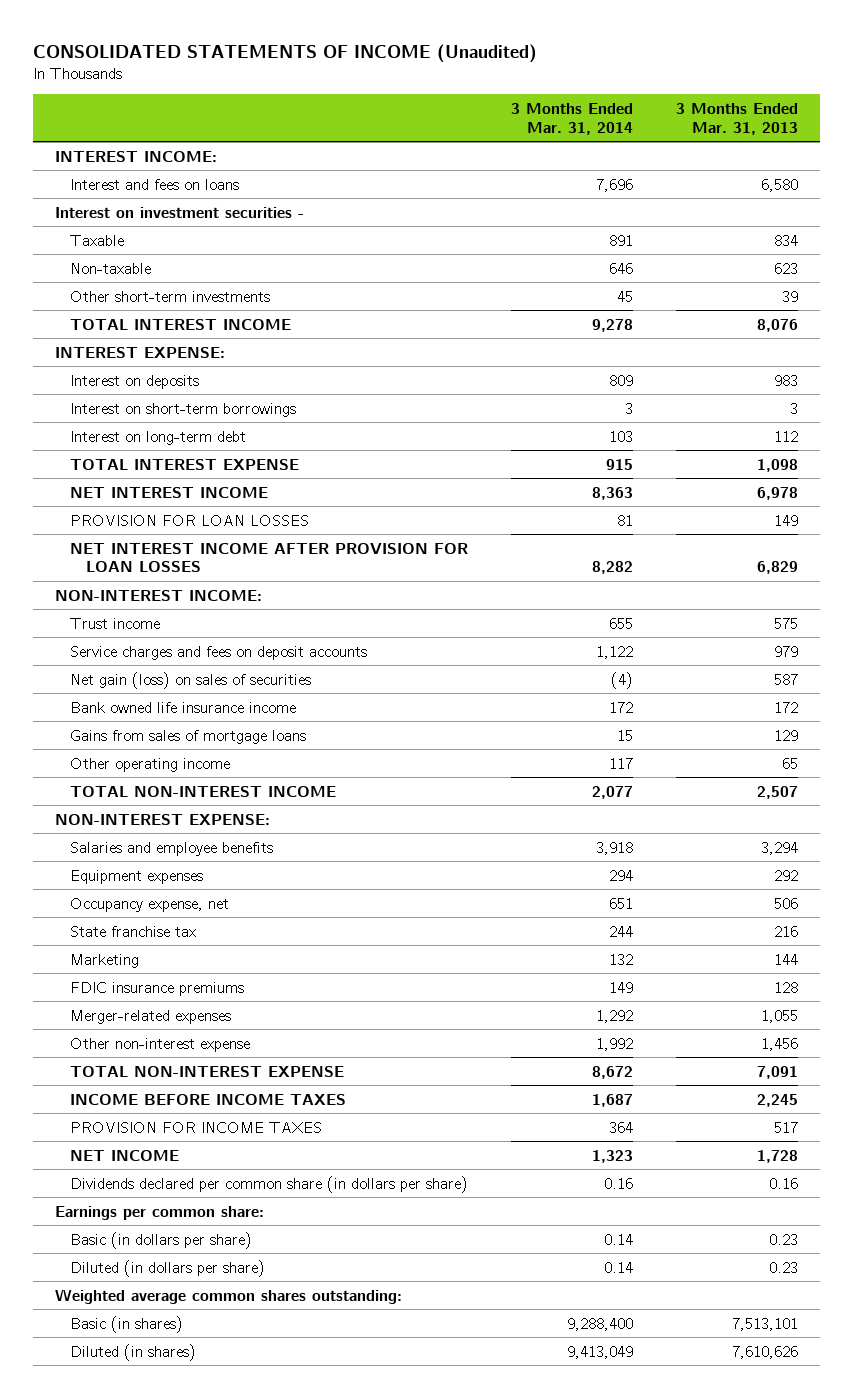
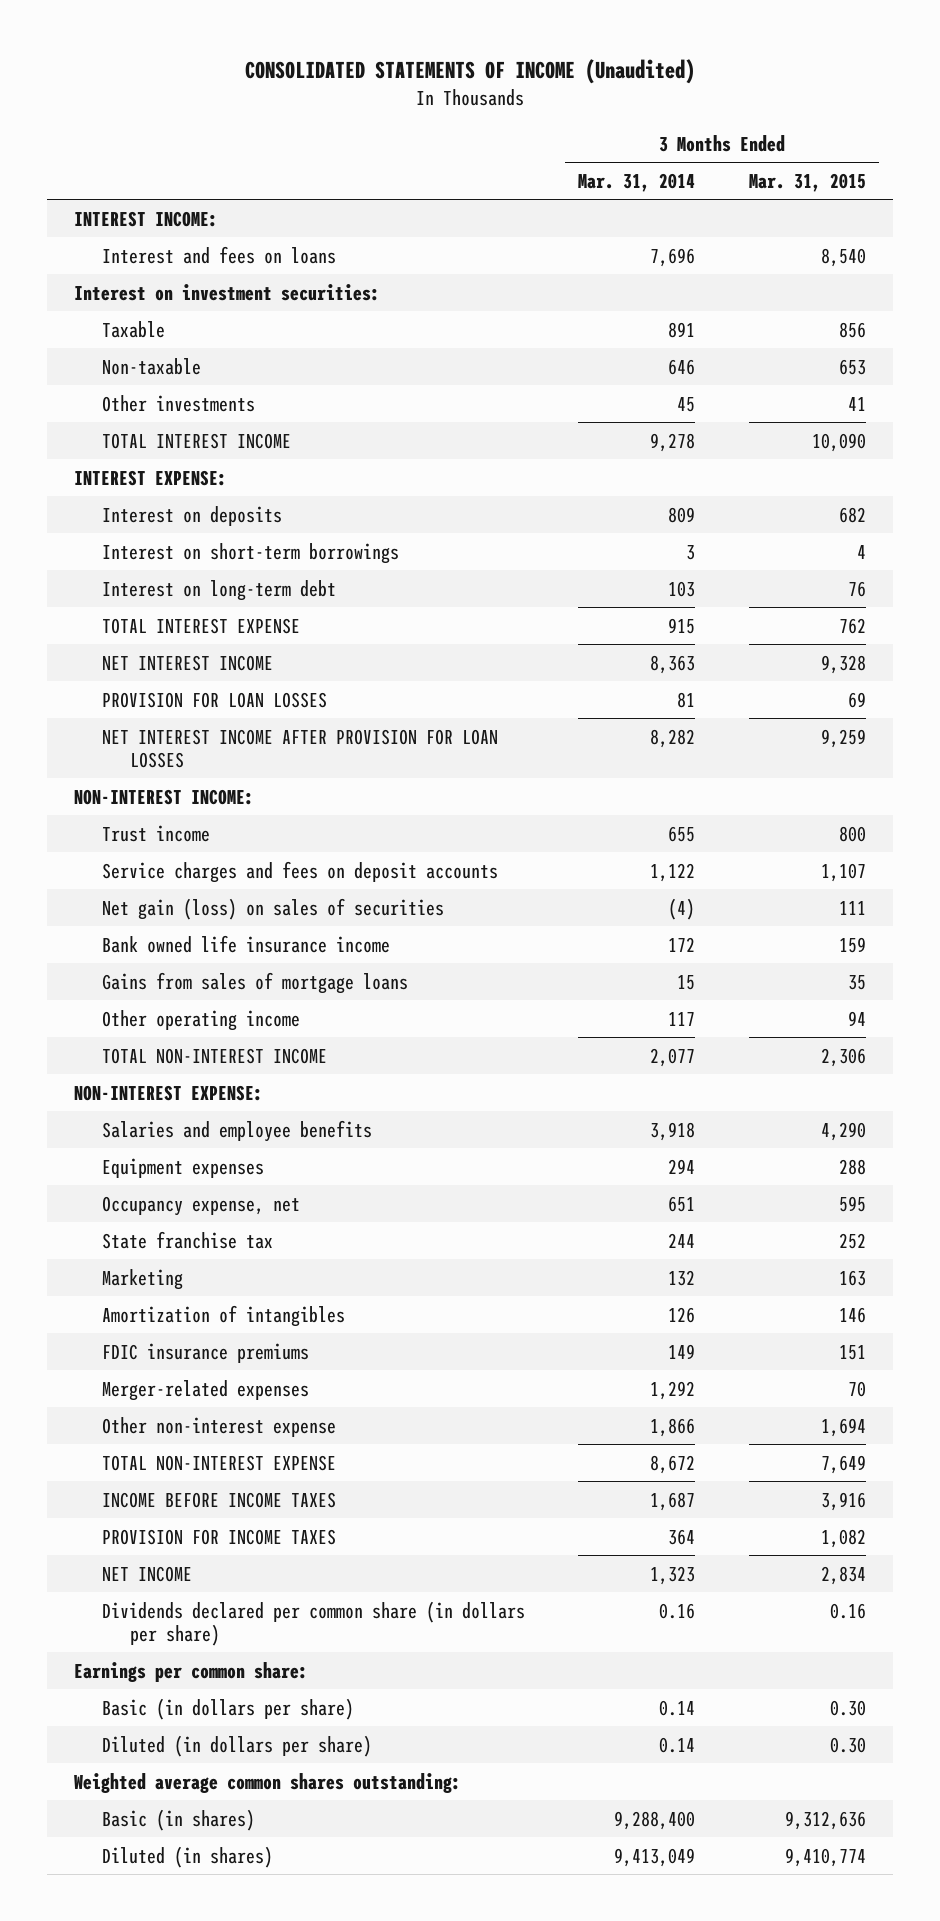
[676,102,799,135] 3 Months Ended Mar. 31, 2013 -> none
none -> [748,172,866,192] Mar. 31, 2015
[54,206,304,218] Interest on investment securities - -> [73,283,380,301] Interest on investment securities:
[70,290,271,302] Other short-term investments -> [101,394,255,412] Other investments
none -> [101,1304,345,1327] Amortization of intangibles
[596,1037,634,1051] 1,992 -> [650,1417,696,1437] 1,866

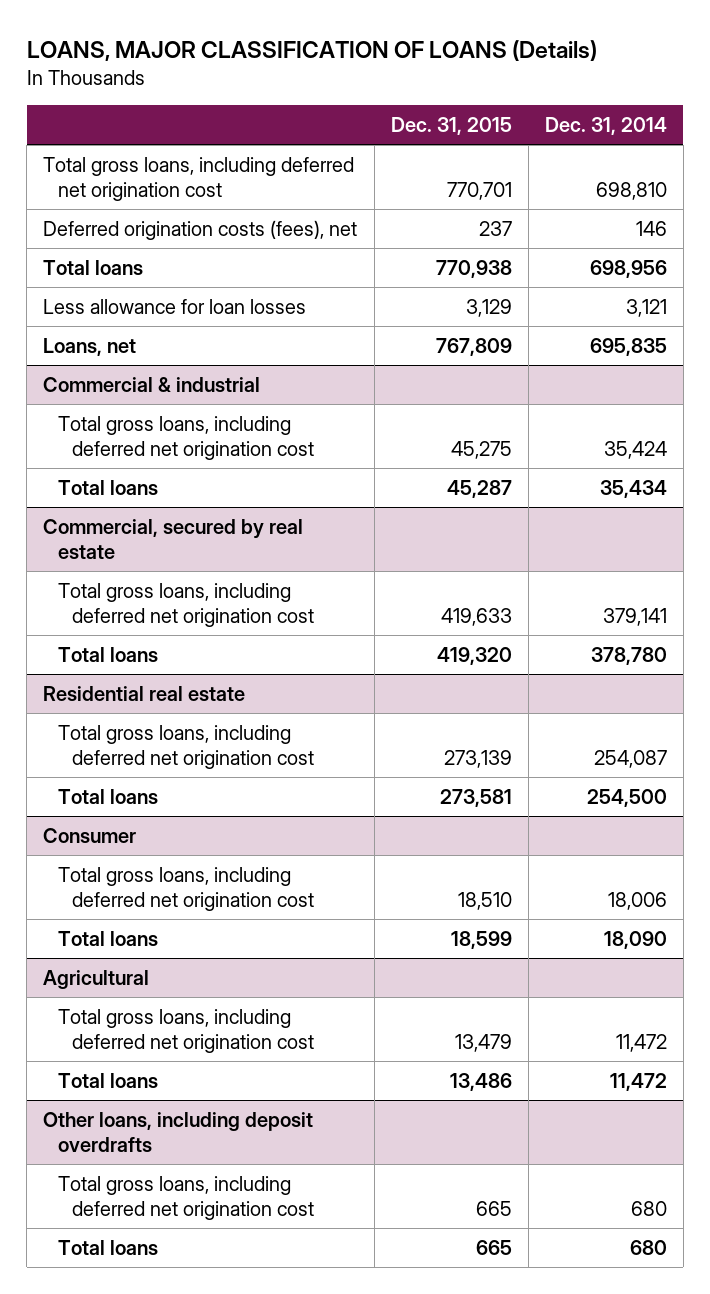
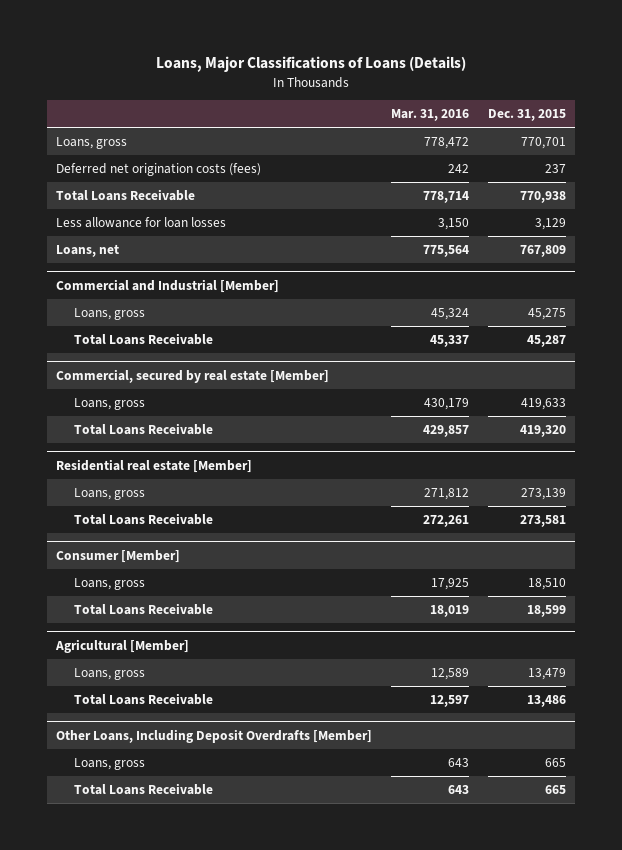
[26,40,597,62] LOANS, MAJOR CLASSIFICATION OF LOANS (Details) -> [156,56,467,73] Loans, Major Classifications of Loans (Details)
[544,117,667,136] Dec. 31, 2014 -> none
none -> [391,109,470,122] Mar. 31, 2016
[43,156,355,201] Total gross loans, including deferred net origination cost -> [56,137,128,150] Loans, gross
[43,219,358,240] Deferred origination costs (fees), net -> [56,163,262,177] Deferred net origination costs (fees)
[43,259,144,275] Total loans -> [56,189,196,202] Total Loans Receivable
[43,376,261,392] Commercial & industrial -> [56,278,280,293] Commercial and Industrial [Member]
[57,415,315,460] Total gross loans, including deferred net origination cost -> [74,308,146,321] Loans, gross
[57,479,158,495] Total loans -> [74,333,214,346] Total Loans Receivable
[43,518,304,559] Commercial, secured by real estate -> [56,368,330,383] Commercial, secured by real estate [Member]
[57,582,315,627] Total gross loans, including deferred net origination cost -> [74,398,146,411] Loans, gross
[57,646,158,662] Total loans -> [74,423,214,436] Total Loans Receivable
[43,685,246,701] Residential real estate -> [56,458,253,473] Residential real estate [Member]
[57,724,315,769] Total gross loans, including deferred net origination cost -> [74,488,146,501] Loans, gross
[57,788,158,804] Total loans -> [74,513,214,526] Total Loans Receivable
[43,827,137,843] Consumer -> [56,549,181,563] Consumer [Member]
[57,866,315,911] Total gross loans, including deferred net origination cost -> [74,578,146,591] Loans, gross
[57,930,158,946] Total loans -> [74,603,214,616] Total Loans Receivable
[43,969,150,989] Agricultural -> [55,638,190,653] Agricultural [Member]
[57,1008,315,1053] Total gross loans, including deferred net origination cost -> [74,668,146,681] Loans, gross
[57,1072,158,1088] Total loans -> [74,693,214,706] Total Loans Receivable
[43,1111,314,1152] Other loans, including deposit overdrafts -> [56,728,373,743] Other Loans, Including Deposit Overdrafts [Member]
[57,1175,315,1220] Total gross loans, including deferred net origination cost -> [74,758,146,771] Loans, gross
[57,1239,158,1255] Total loans -> [74,783,214,796] Total Loans Receivable

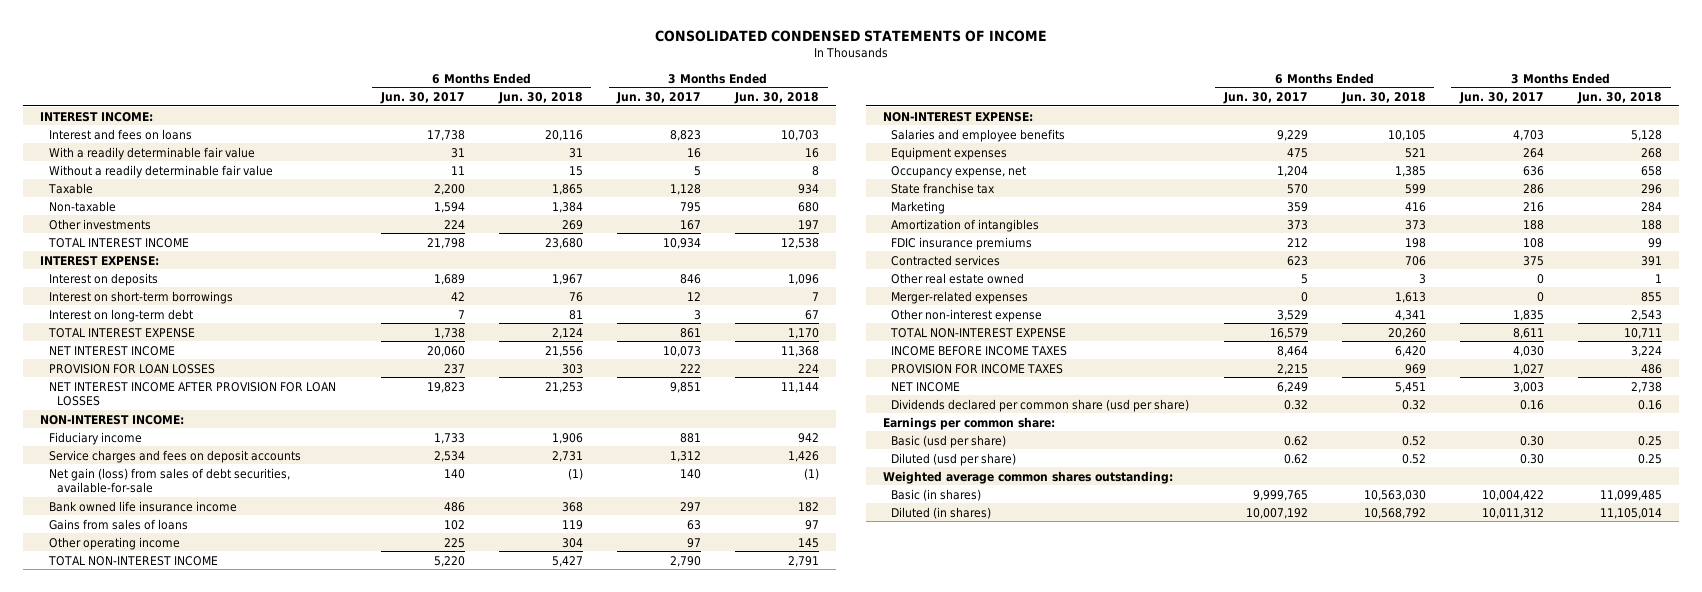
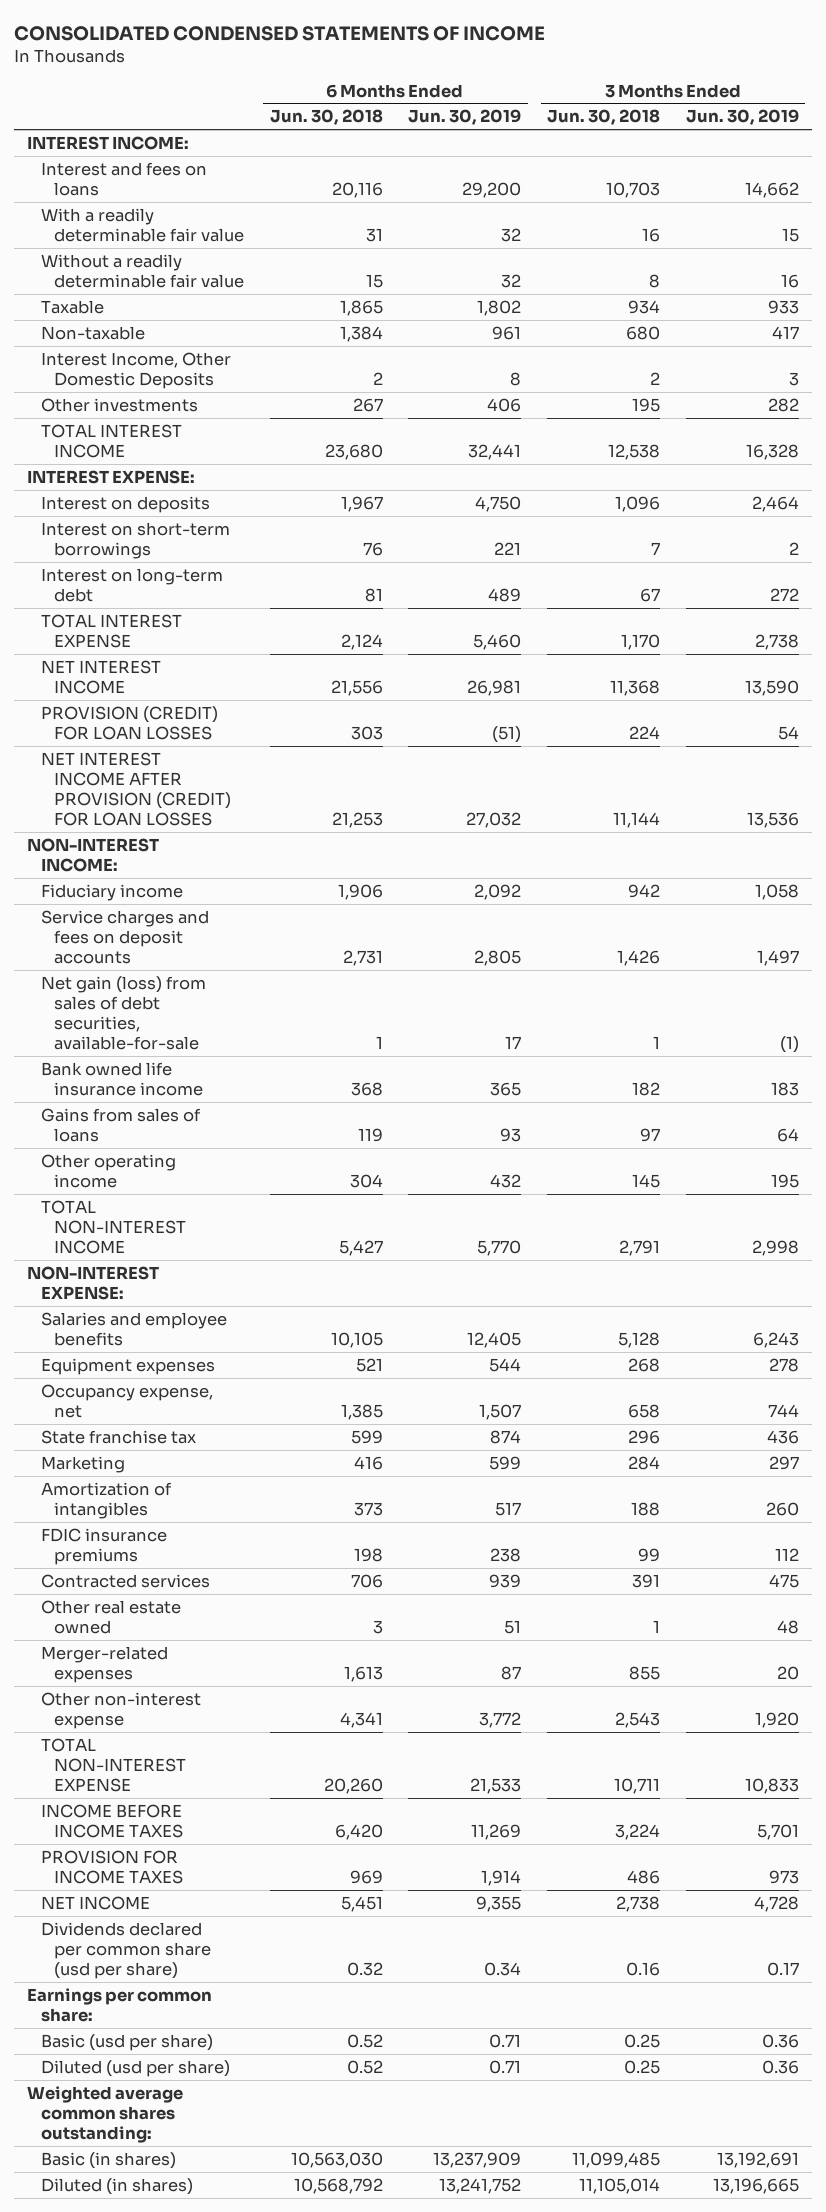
[379,92,465,105] Jun. 30, 2017 -> none
[616,92,702,105] Jun. 30, 2017 -> none
none -> [408,109,522,126] Jun. 30, 2019
none -> [685,109,799,126] Jun. 30, 2019
none -> [40,351,231,389] Interest Income, Other Domestic Deposits
[561,219,583,230] 269 -> [352,397,383,412] 267
[798,219,820,230] 197 -> [632,397,661,412] 195
[48,363,215,374] PROVISION FOR LOAN LOSSES -> [40,705,218,740] PROVISION (CREDIT) FOR LOAN LOSSES
[48,381,336,407] NET INTEREST INCOME AFTER PROVISION FOR LOAN LOSSES -> [40,751,231,826] NET INTEREST INCOME AFTER PROVISION (CREDIT) FOR LOAN LOSSES
[567,467,583,480] (1) -> [375,1035,383,1049] 1
[804,467,820,480] (1) -> [653,1035,661,1049] 1

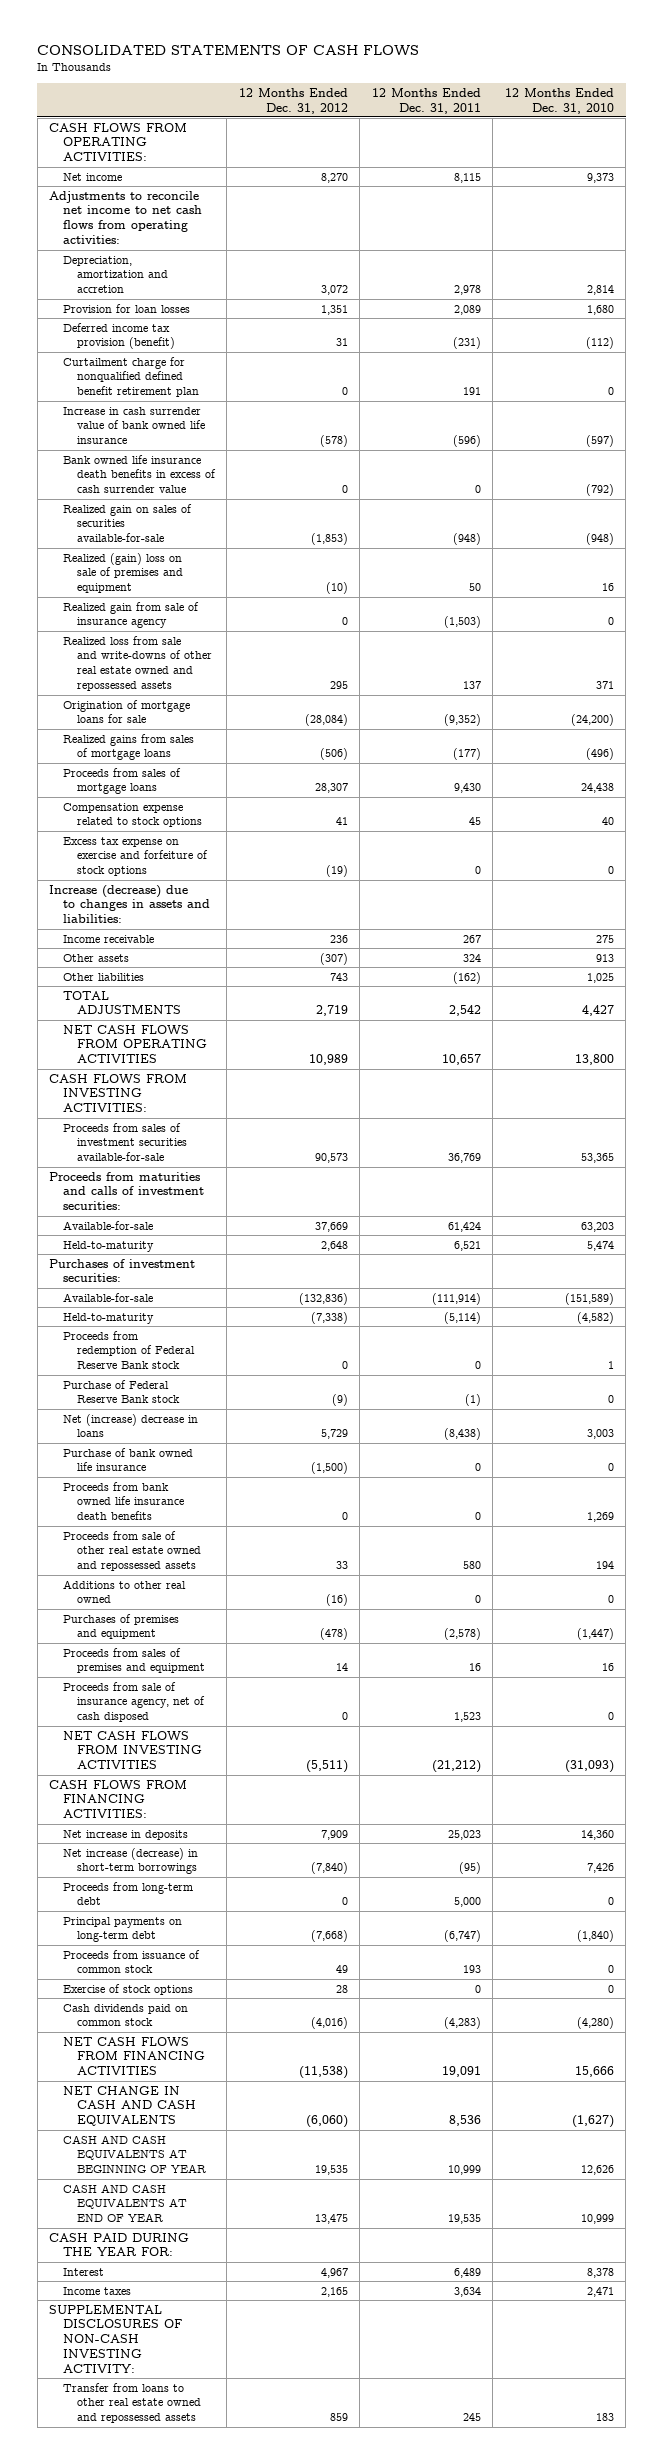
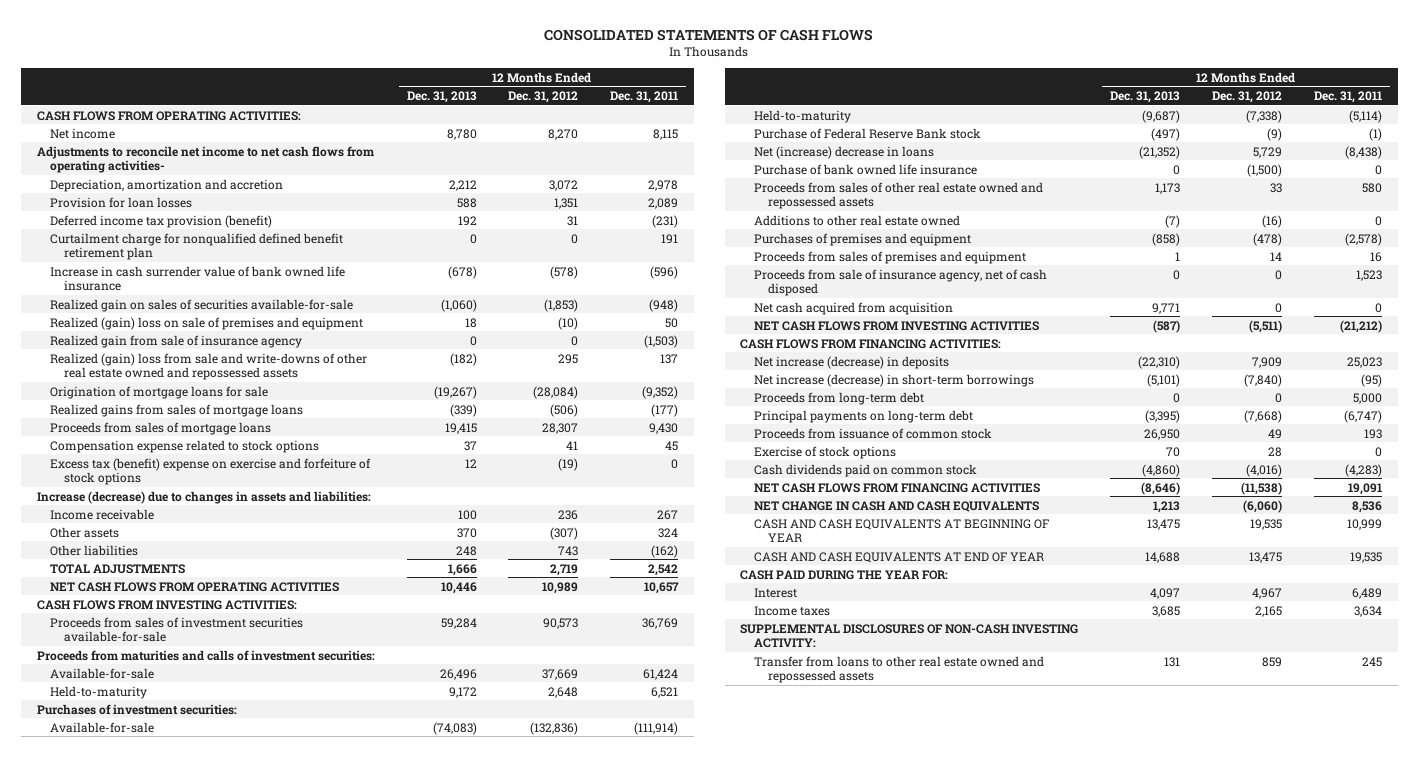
[504,87,614,114] 12 Months Ended Dec. 31, 2010 -> none
none -> [406,90,477,103] Dec. 31, 2013
[49,190,202,245] Adjustments to reconcile net income to net cash flows from operating activities: -> [36,145,374,174] Adjustments to reconcile net income to net cash flows from operating activities-
[62,454,216,494] Bank owned life insurance death benefits in excess of cash surrender value -> none
[62,635,212,692] Realized loss from sale and write-downs of other real estate owned and repossessed assets -> [50,352,368,381] Realized (gain) loss from sale and write-downs of other real estate owned and repossessed assets
[62,836,208,877] Excess tax expense on exercise and forfeiture of stock options -> [50,457,372,486] Excess tax (benefit) expense on exercise and forfeiture of stock options
[62,1330,195,1370] Proceeds from redemption of Federal Reserve Bank stock -> none
[62,1481,184,1521] Proceeds from bank owned life insurance death benefits -> none
[62,1530,201,1572] Proceeds from sale of other real estate owned and repossessed assets -> [753,181,1043,210] Proceeds from sales of other real estate owned and repossessed assets
[62,1579,186,1604] Additions to other real owned -> [753,214,960,226] Additions to other real estate owned
none -> [753,301,953,315] Net cash acquired from acquisition
[62,1829,188,1840] Net increase in deposits -> [753,355,949,369] Net increase (decrease) in deposits

